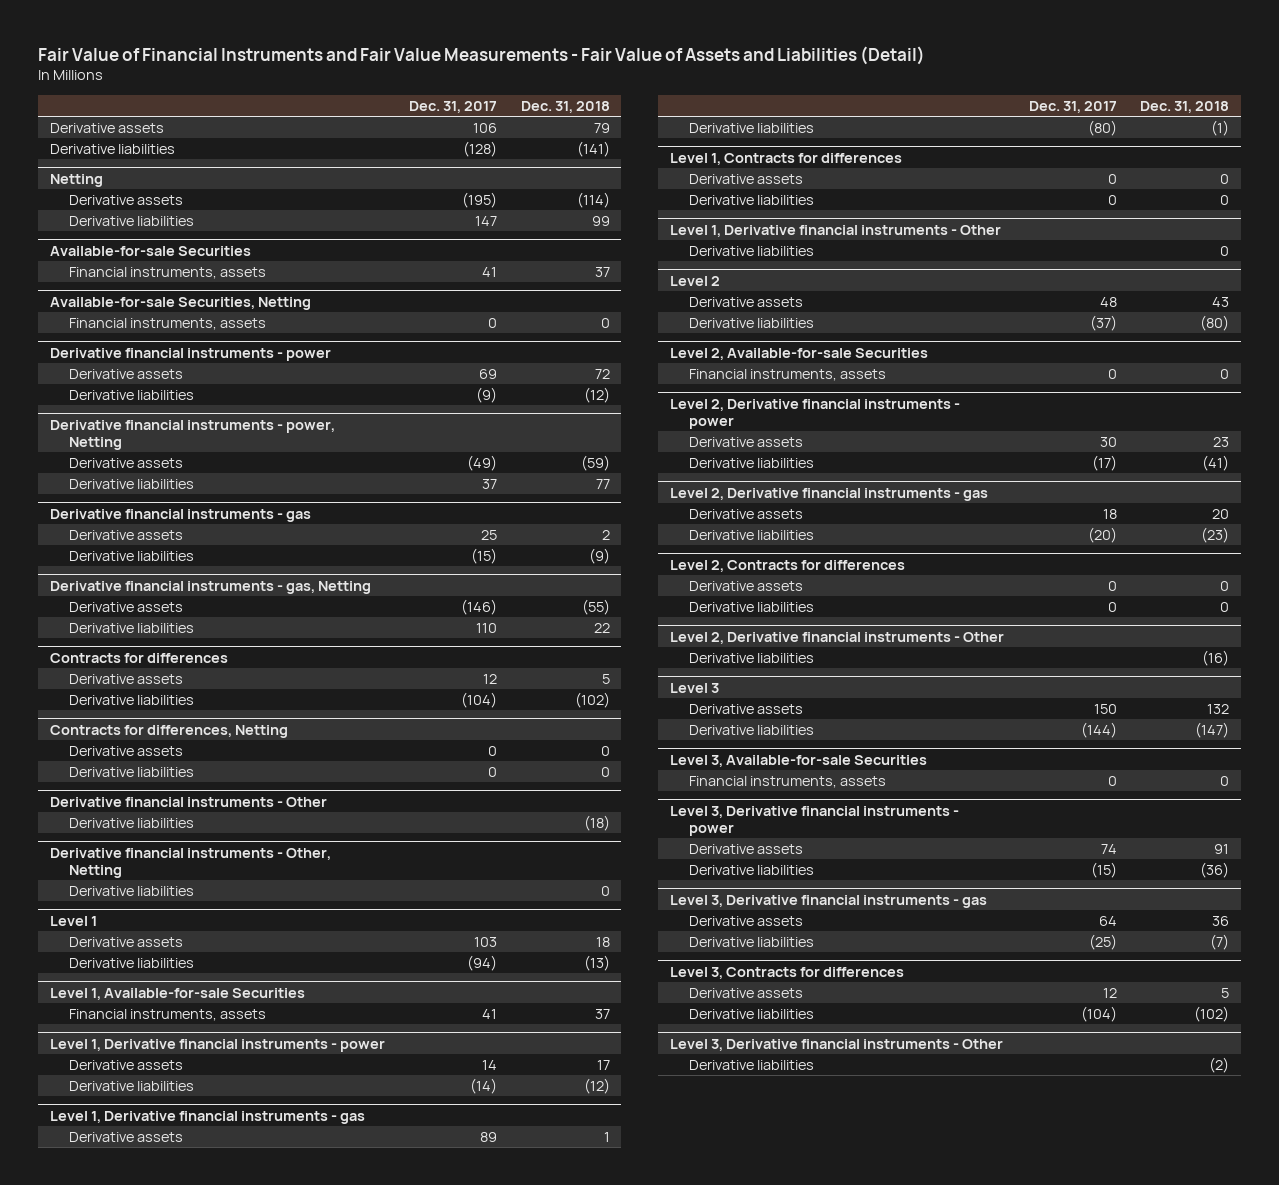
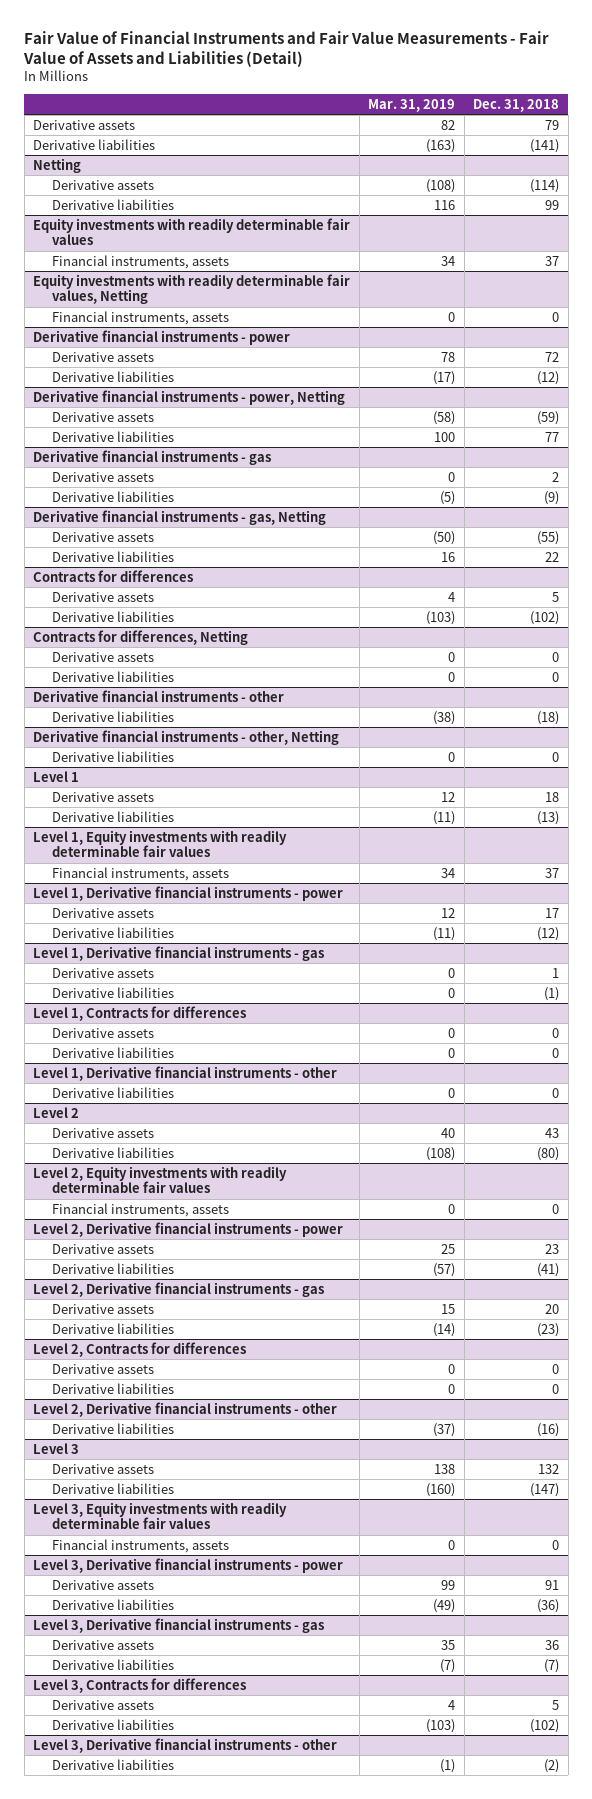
[408,101,497,114] Dec. 31, 2017 -> none
none -> [368,98,456,112] Mar. 31, 2019
[49,245,251,256] Available-for-sale Securities -> [33,217,351,246] Equity investments with readily determinable fair values
[49,296,311,310] Available-for-sale Securities, Netting -> none
none -> [33,273,351,305] Equity investments with readily determinable fair values, Netting
[49,796,327,807] Derivative financial instruments - Other -> [33,689,285,702] Derivative financial instruments - other
[49,847,331,878] Derivative financial instruments - Other, Netting -> [33,729,340,745] Derivative financial instruments - other, Netting
[49,987,305,1000] Level 1, Available-for-sale Securities -> none
none -> [33,829,288,858] Level 1, Equity investments with readily determinable fair values
[669,224,1001,237] Level 1, Derivative financial instruments - Other -> [33,1065,338,1081] Level 1, Derivative financial instruments - other
[669,347,928,360] Level 2, Available-for-sale Securities -> none
none -> [33,1165,288,1194] Level 2, Equity investments with readily determinable fair values
[669,631,1004,644] Level 2, Derivative financial instruments - Other -> [33,1401,338,1417] Level 2, Derivative financial instruments - other
[669,754,927,767] Level 3, Available-for-sale Securities -> none
none -> [33,1501,288,1530] Level 3, Equity investments with readily determinable fair values
[669,1038,1003,1051] Level 3, Derivative financial instruments - Other -> [33,1737,338,1753] Level 3, Derivative financial instruments - other

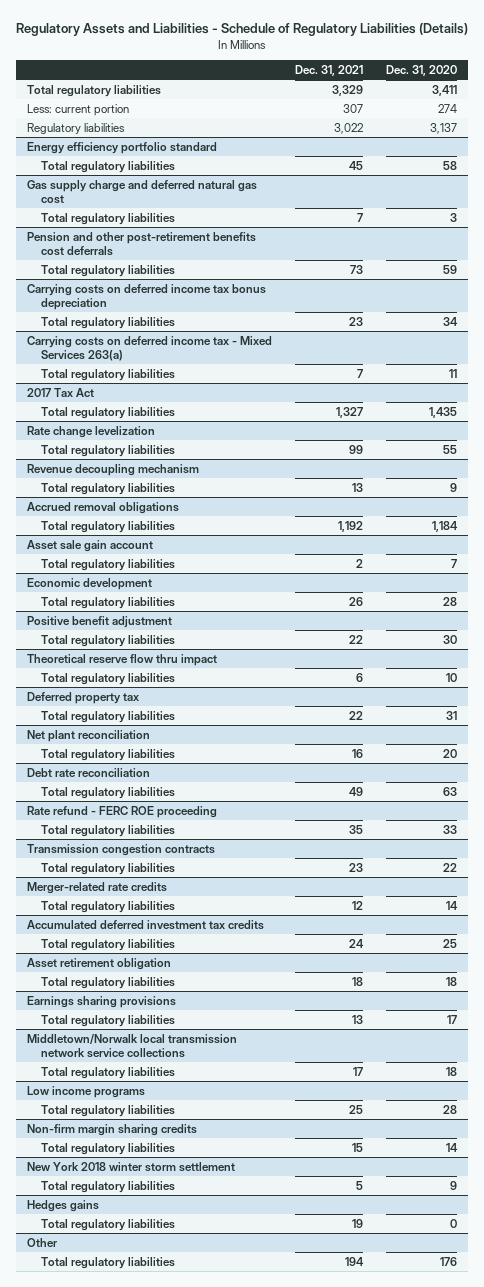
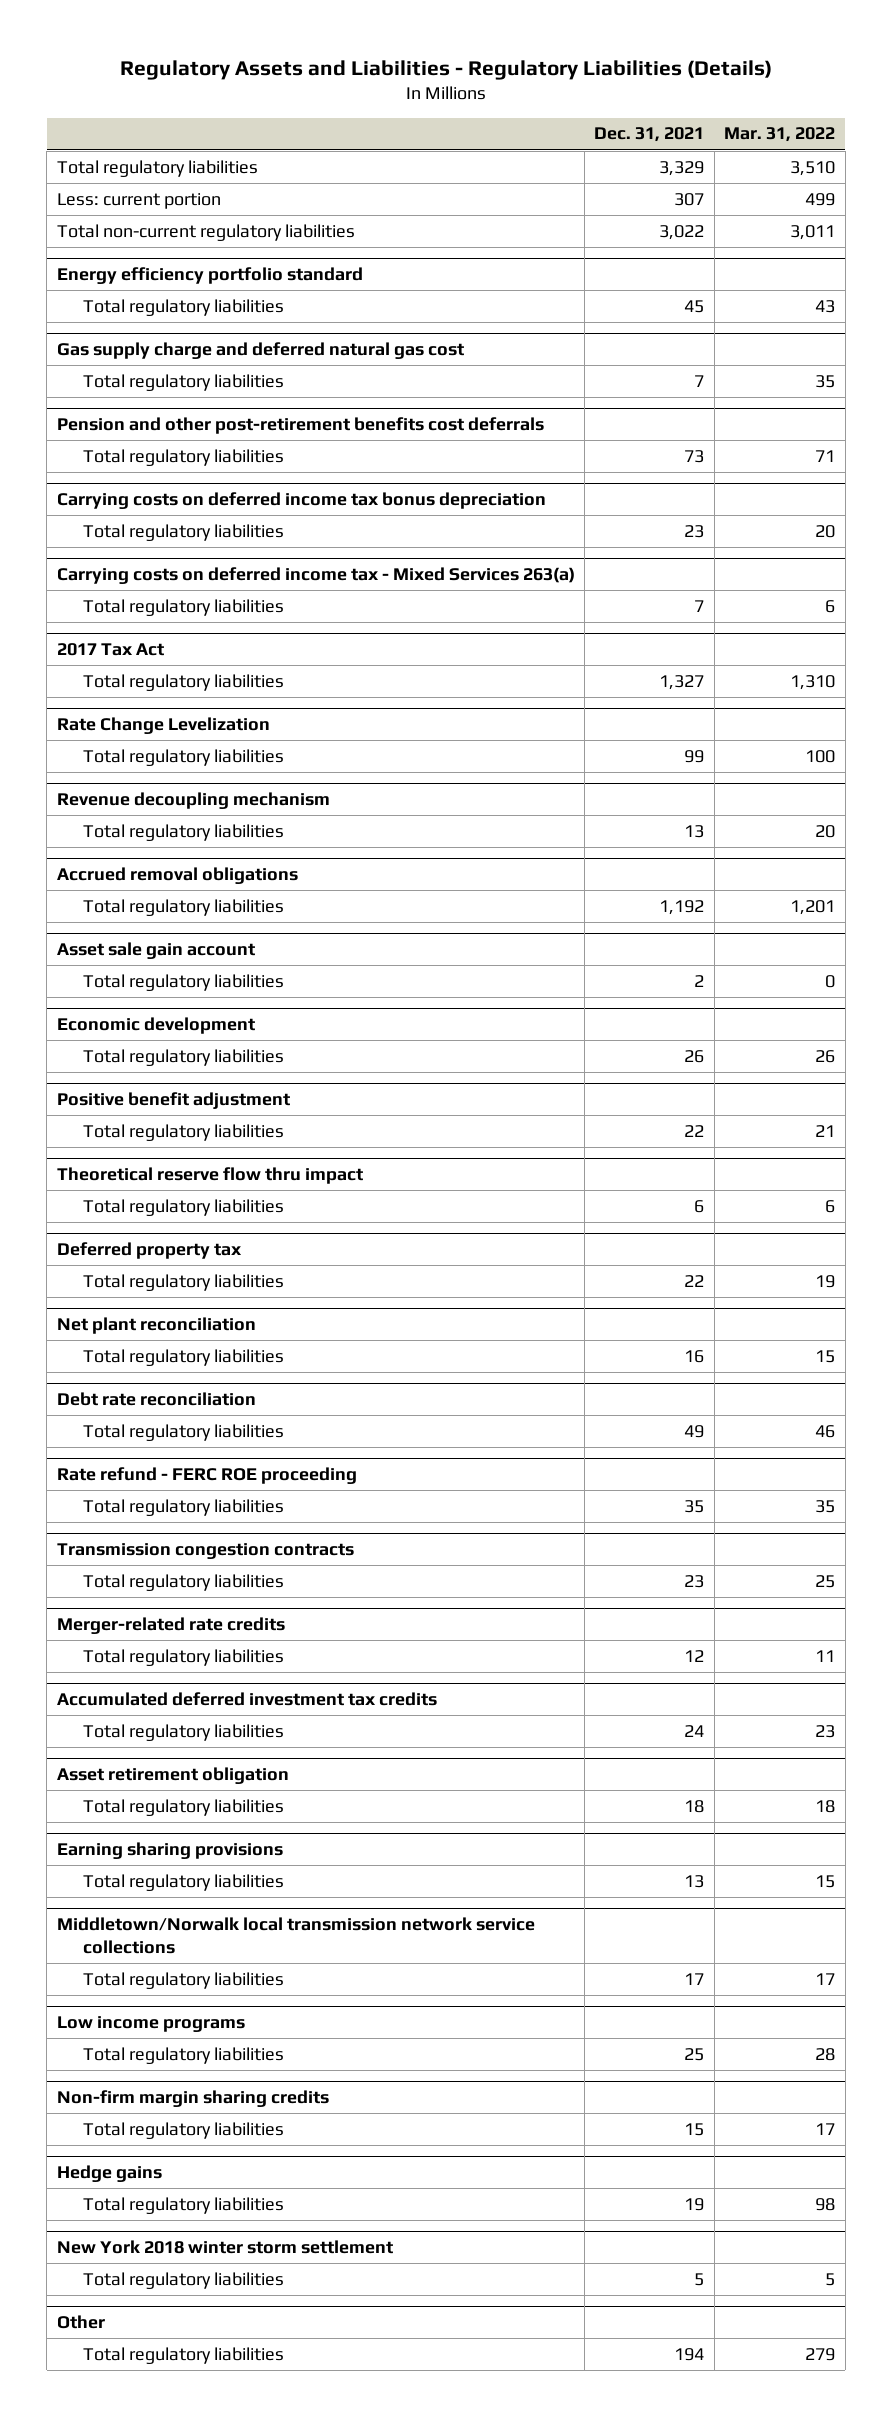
[15,23,468,37] Regulatory Assets and Liabilities - Schedule of Regulatory Liabilities (Details) -> [119,59,772,80] Regulatory Assets and Liabilities - Regulatory Liabilities (Details)
[385,64,457,76] Dec. 31, 2020 -> none
none -> [724,127,836,143] Mar. 31, 2022
[26,122,125,134] Regulatory liabilities -> [56,223,355,241] Total non-current regulatory liabilities
[26,425,155,438] Rate change levelization -> [56,717,270,735] Rate Change Levelization
[26,995,176,1008] Earnings sharing provisions -> [56,1842,283,1860] Earning sharing provisions
none -> [56,2165,162,2183] Hedge gains
none -> [83,2196,285,2214] Total regulatory liabilities
[26,1199,99,1212] Hedges gains -> none
[40,1218,175,1231] Total regulatory liabilities -> none

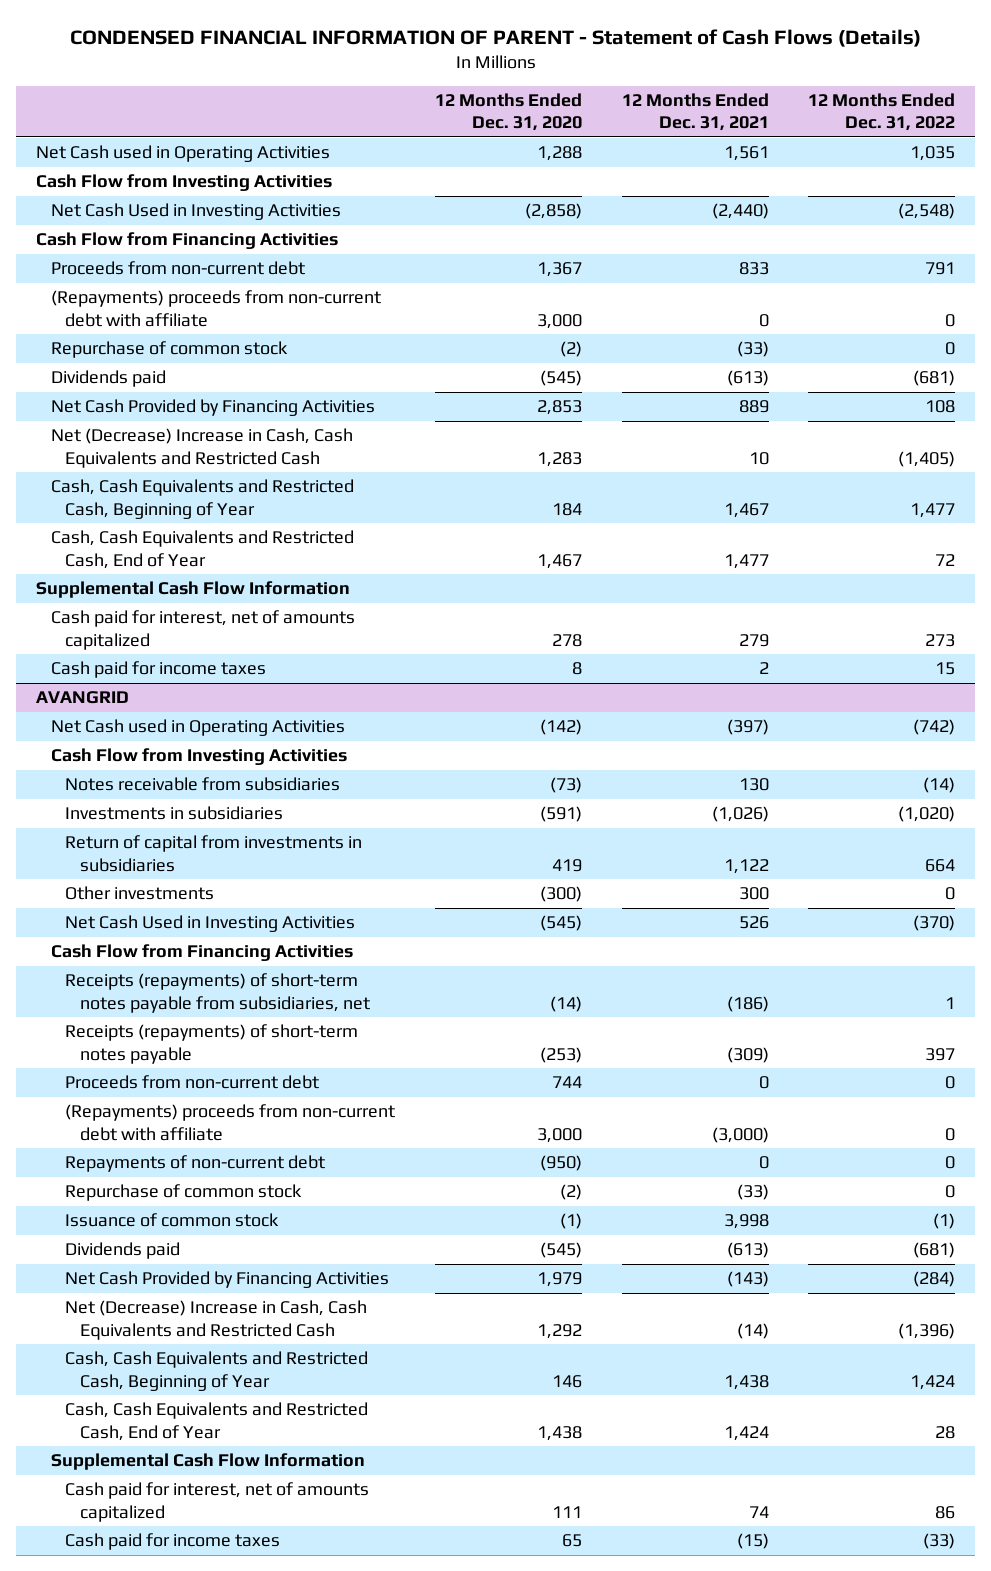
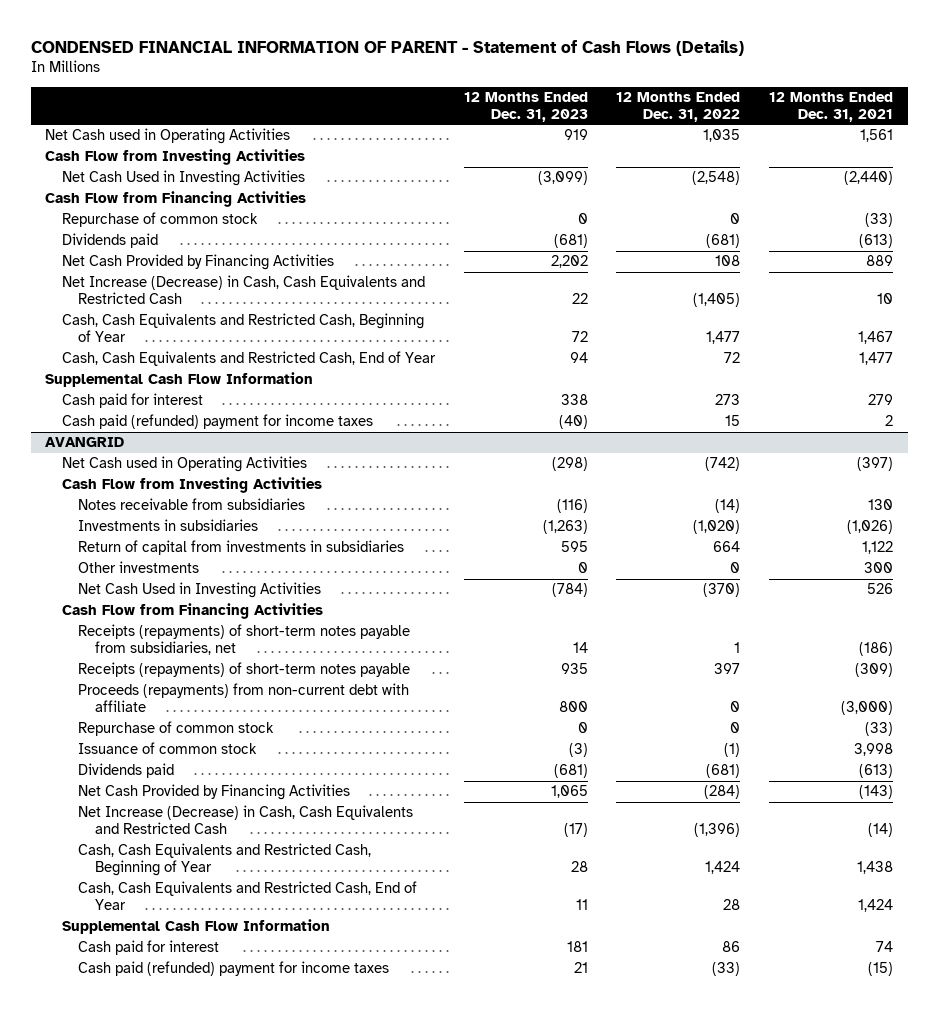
[435,92,583,132] 12 Months Ended Dec. 31, 2020 -> none
none -> [463,91,588,122] 12 Months Ended Dec. 31, 2023
[50,261,305,276] Proceeds from non-current debt -> none
[50,290,381,327] (Repayments) proceeds from non-current debt with affiliate -> none
[50,428,353,468] Net (Decrease) Increase in Cash, Cash Equivalents and Restricted Cash -> [61,275,425,305] Net Increase (Decrease) in Cash, Cash Equivalents and Restricted Cash
[50,610,355,650] Cash paid for interest, net of amounts capitalized -> [61,393,203,409] Cash paid for interest
[50,661,266,679] Cash paid for income taxes -> [61,414,373,430] Cash paid (refunded) payment for income taxes
[65,1075,320,1090] Proceeds from non-current debt -> none
[65,1155,326,1173] Repayments of non-current debt -> none
[65,1104,396,1141] (Repayments) proceeds from non-current debt with affiliate -> [78,683,410,713] Proceeds (repayments) from non-current debt with affiliate
[65,1300,368,1340] Net (Decrease) Increase in Cash, Cash Equivalents and Restricted Cash -> [78,805,414,835] Net Increase (Decrease) in Cash, Cash Equivalents and Restricted Cash
[65,1482,370,1522] Cash paid for interest, net of amounts capitalized -> [78,940,220,956] Cash paid for interest
[65,1533,281,1551] Cash paid for income taxes -> [78,961,390,977] Cash paid (refunded) payment for income taxes

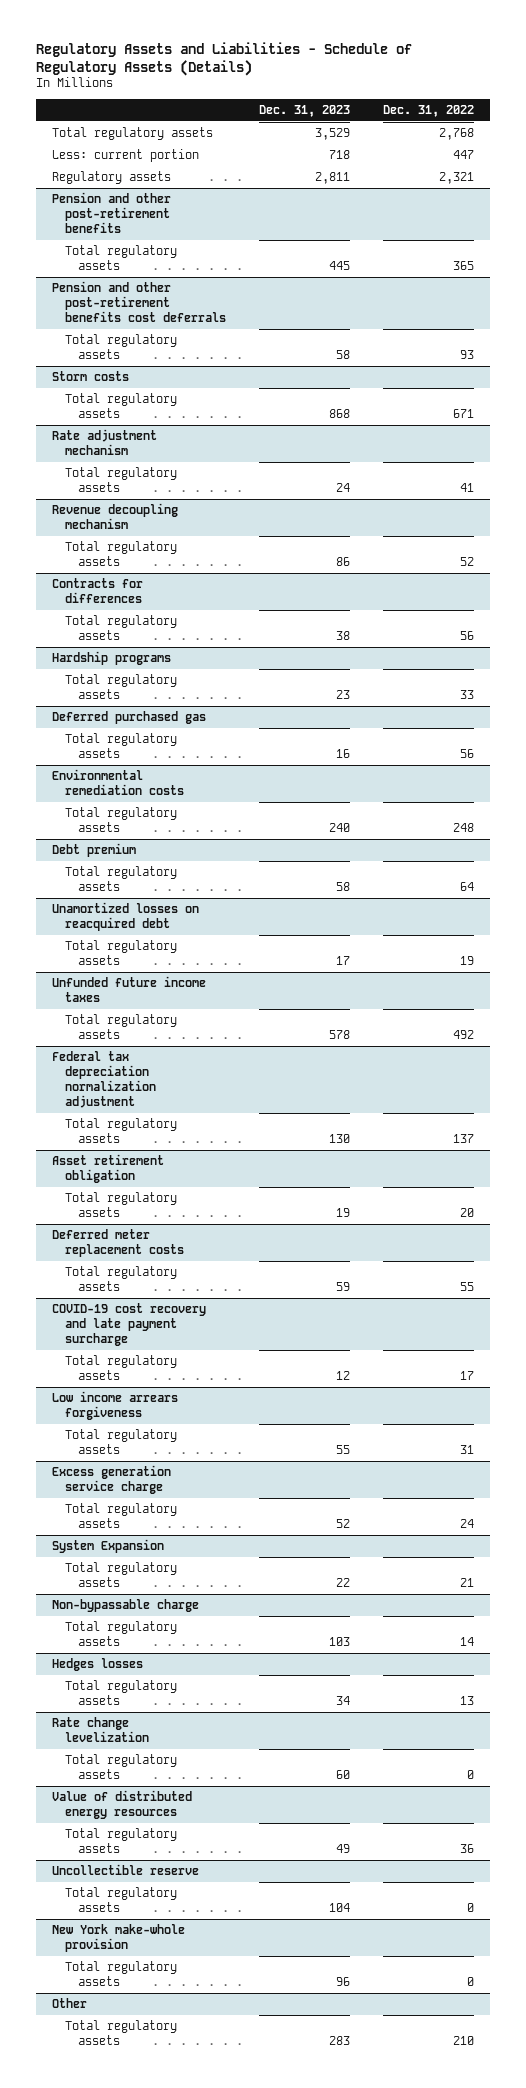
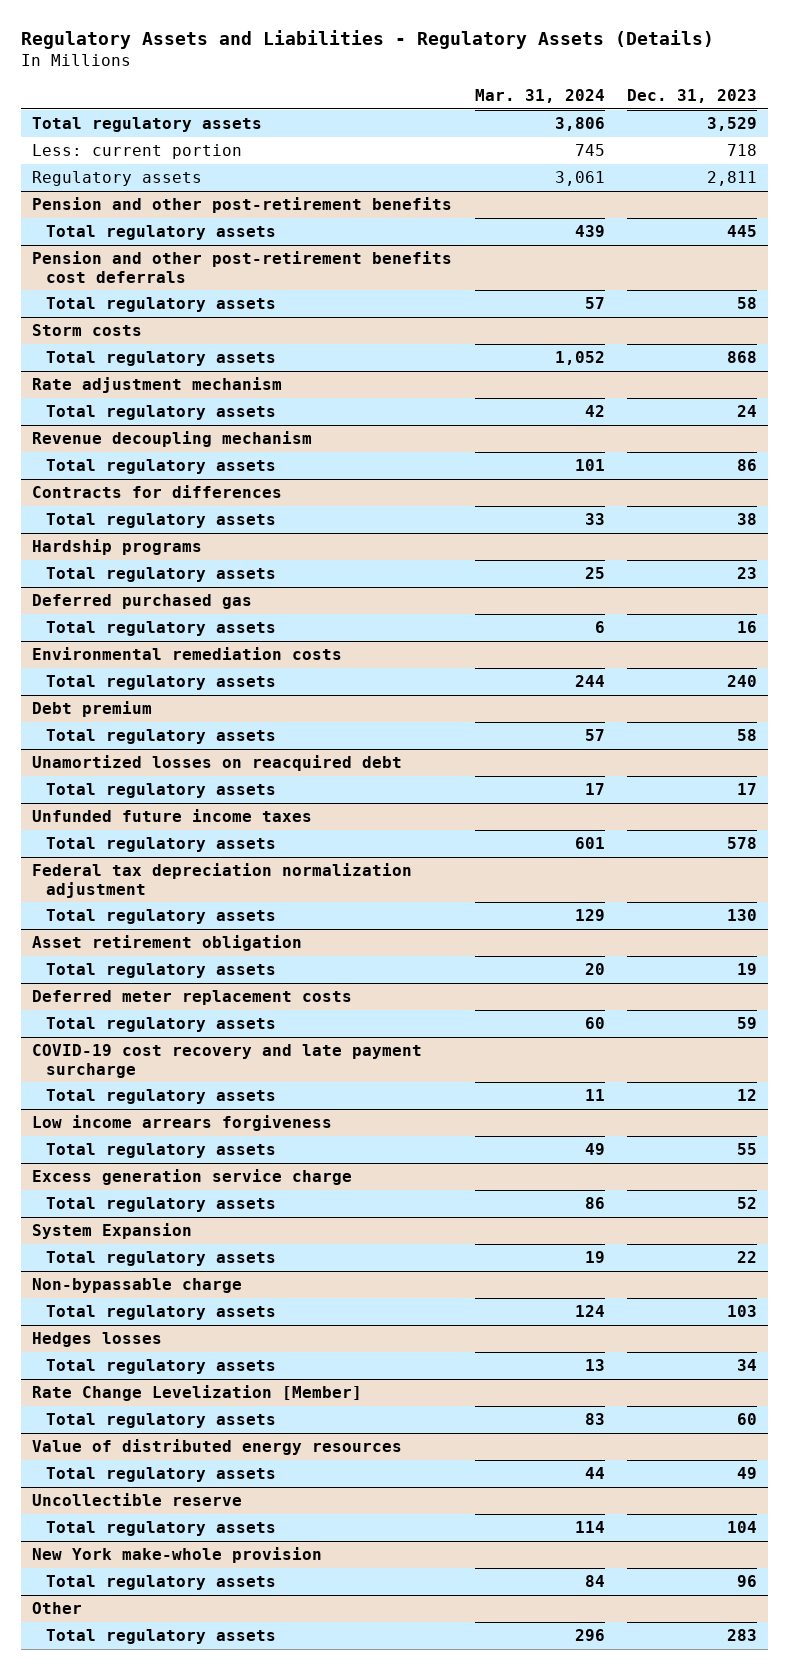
[35,41,412,76] Regulatory Assets and Liabilities - Schedule of Regulatory Assets (Details) -> [21,30,715,50] Regulatory Assets and Liabilities - Regulatory Assets (Details)
[382,104,474,117] Dec. 31, 2022 -> none
none -> [474,89,605,104] Mar. 31, 2024
[52,1716,150,1742] Rate change levelization -> [32,1385,363,1402] Rate Change Levelization [Member]

